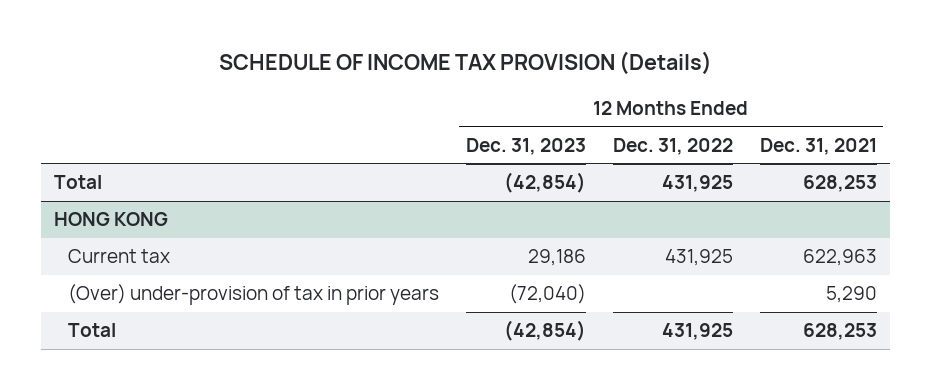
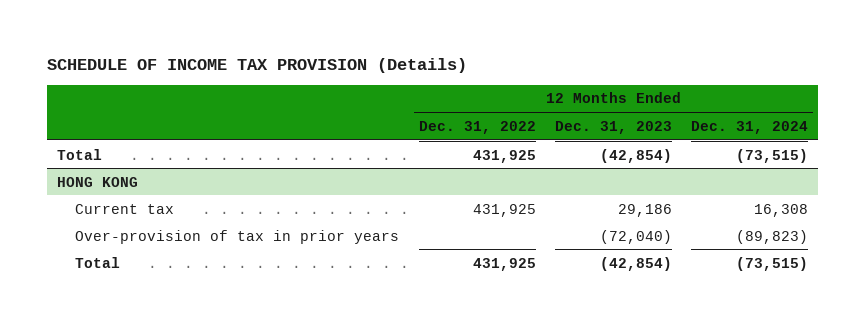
[759,137,877,155] Dec. 31, 2021 -> none
none -> [691,120,809,134] Dec. 31, 2024
[67,284,439,306] (Over) under-provision of tax in prior years -> [75,229,400,244] Over-provision of tax in prior years

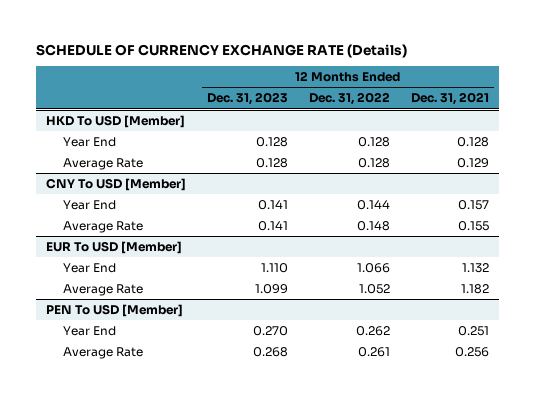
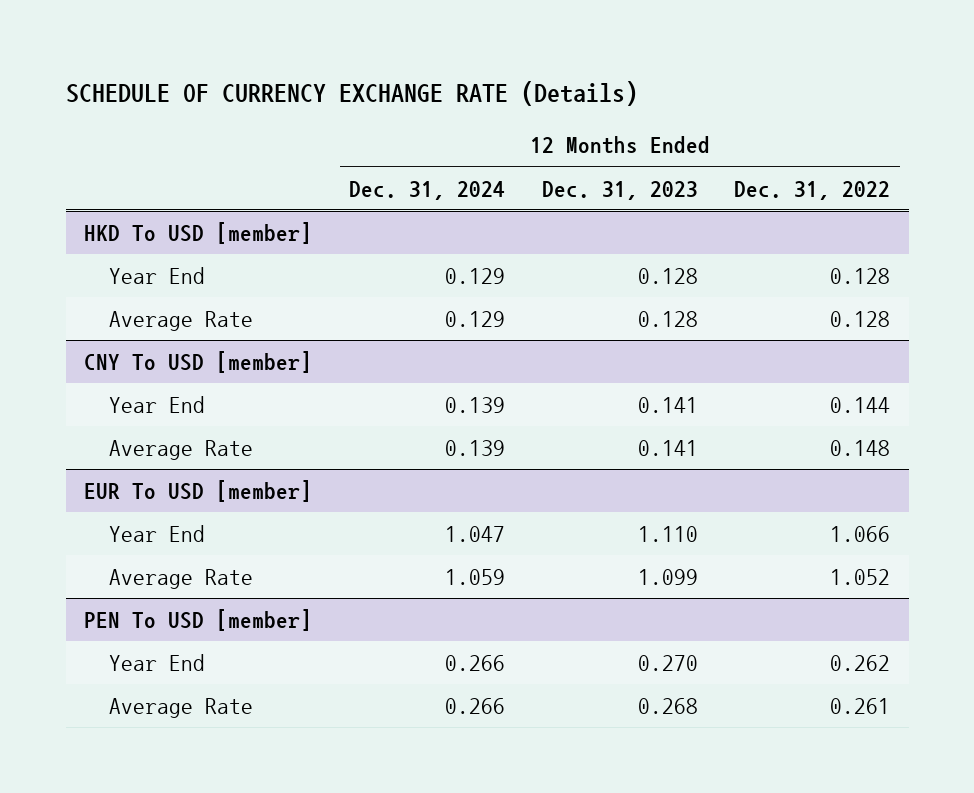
[410,92,489,106] Dec. 31, 2021 -> none
none -> [348,180,505,200] Dec. 31, 2024
[46,114,186,128] HKD To USD [Member] -> [84,221,313,244] HKD To USD [member]
[46,177,187,191] CNY To USD [Member] -> [84,350,313,373] CNY To USD [member]
[46,240,183,254] EUR To USD [Member] -> [84,479,313,502] EUR To USD [member]
[46,303,184,317] PEN To USD [Member] -> [84,608,313,631] PEN To USD [member]

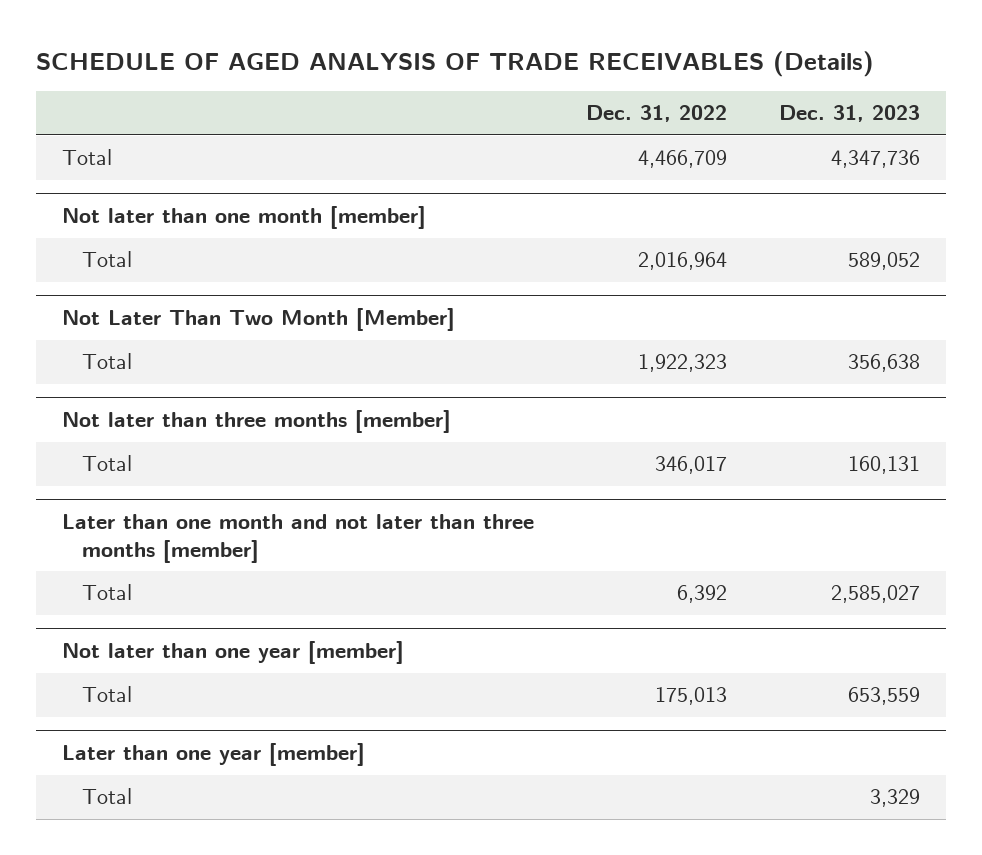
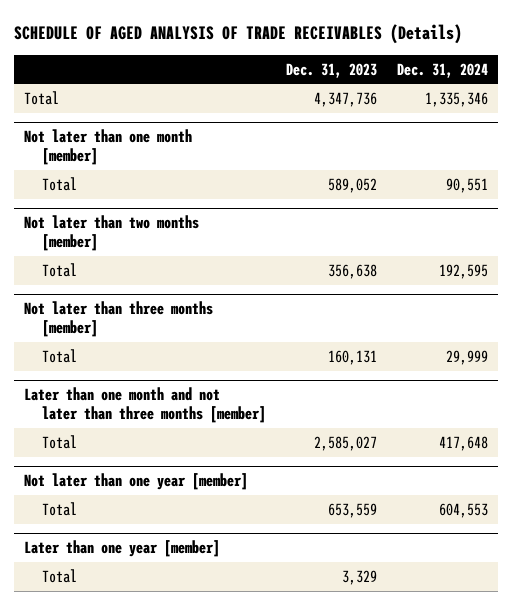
[586,105,728,123] Dec. 31, 2022 -> none
none -> [397,62,489,78] Dec. 31, 2024
[62,308,456,332] Not Later Than Two Month [Member] -> [24,215,200,251] Not later than two months [member]

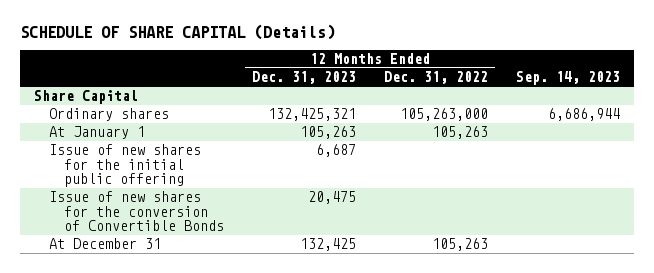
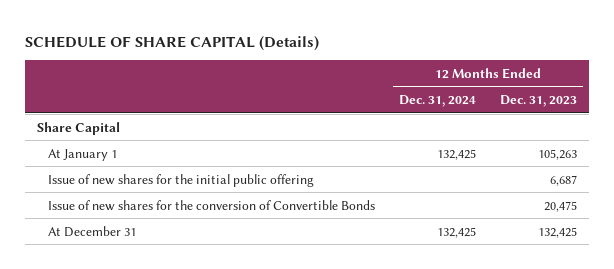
[383,71,488,85] Dec. 31, 2022 -> none
[515,71,620,86] Sep. 14, 2023 -> none
none -> [399,95,477,108] Dec. 31, 2024
[48,108,169,122] Ordinary shares -> none

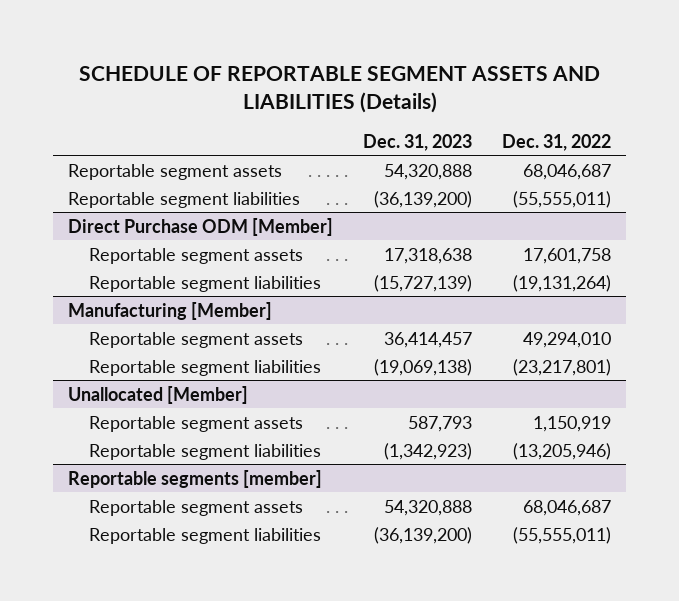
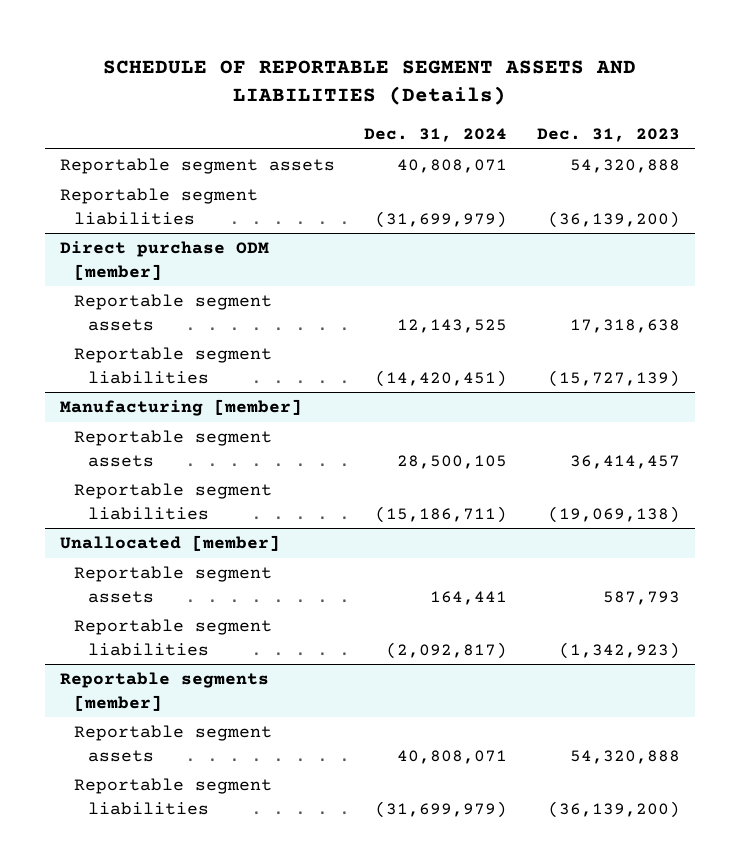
[502,133,612,151] Dec. 31, 2022 -> none
none -> [364,128,508,143] Dec. 31, 2024
[68,217,334,236] Direct Purchase ODM [Member] -> [59,241,269,280] Direct purchase ODM [member]
[68,301,273,320] Manufacturing [Member] -> [59,399,302,417] Manufacturing [member]
[68,385,249,404] Unallocated [Member] -> [59,535,280,552] Unallocated [member]

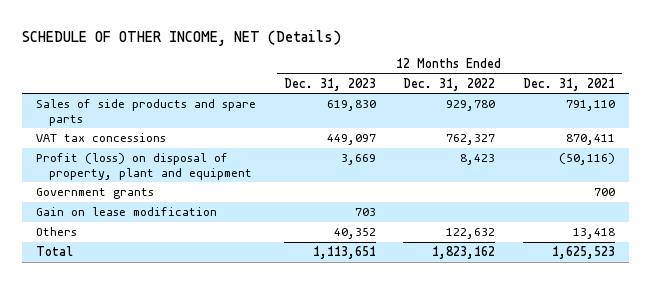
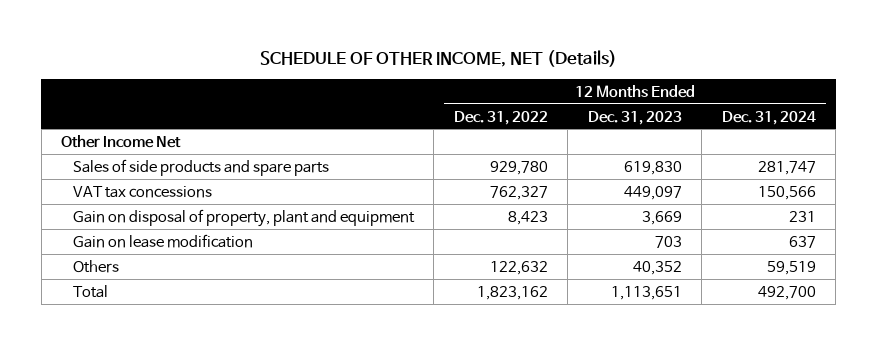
[522,78,615,92] Dec. 31, 2021 -> none
none -> [721,110,816,125] Dec. 31, 2024
none -> [61,134,182,148] Other Income Net
[35,188,154,200] Government grants -> none
[35,153,252,180] Profit (loss) on disposal of property, plant and equipment -> [72,208,415,227] Gain on disposal of property, plant and equipment

